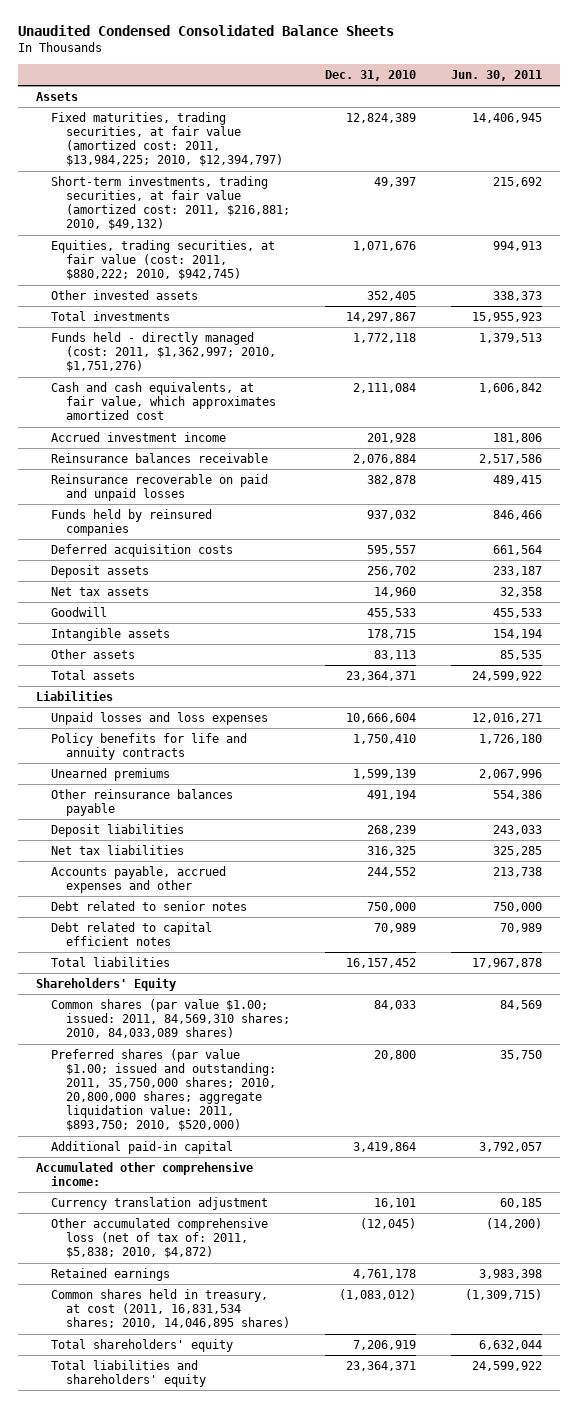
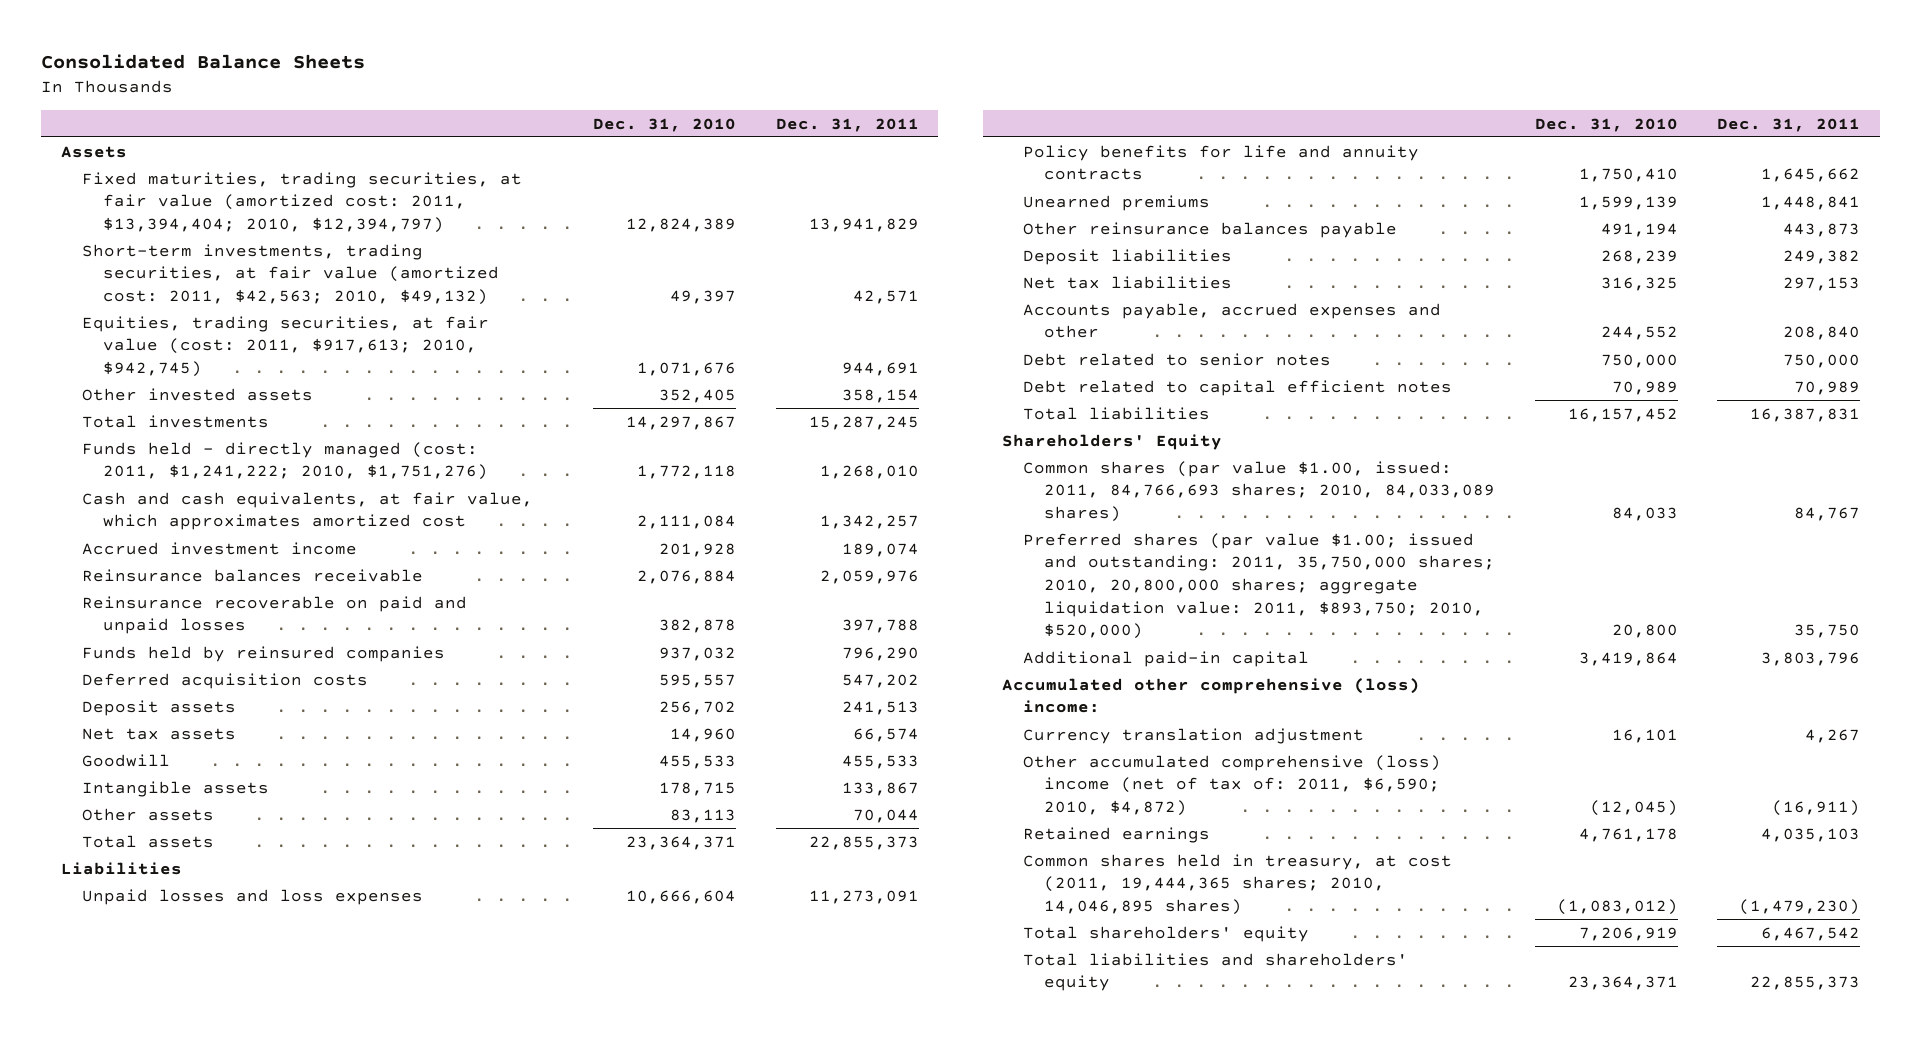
[18,25,395,37] Unaudited Condensed Consolidated Balance Sheets -> [41,54,366,70] Consolidated Balance Sheets
[451,69,543,81] Jun. 30, 2011 -> none
none -> [775,117,919,132] Dec. 31, 2011
[50,111,283,167] Fixed maturities, trading securities, at fair value (amortized cost: 2011, $13,984,225; 2010, $12,394,797) -> [81,171,522,233] Fixed maturities, trading securities, at fair value (amortized cost: 2011, $13,394,404; 2010, $12,394,797)
[50,175,290,231] Short-term investments, trading securities, at fair value (amortized cost: 2011, $216,881; 2010, $49,132) -> [81,243,499,305] Short-term investments, trading securities, at fair value (amortized cost: 2011, $42,563; 2010, $49,132)
[50,239,275,281] Equities, trading securities, at fair value (cost: 2011, $880,222; 2010, $942,745) -> [81,315,489,377] Equities, trading securities, at fair value (cost: 2011, $917,613; 2010, $942,745)
[50,331,276,373] Funds held - directly managed (cost: 2011, $1,362,997; 2010, $1,751,276) -> [81,441,488,481] Funds held - directly managed (cost: 2011, $1,241,222; 2010, $1,751,276)
[50,998,290,1039] Common shares (par value $1.00; issued: 2011, 84,569,310 shares; 2010, 84,033,089 shares) -> [1023,460,1496,522] Common shares (par value $1.00, issued: 2011, 84,766,693 shares; 2010, 84,033,089 shares)
[35,1161,253,1187] Accumulated other comprehensive income: -> [1002,677,1421,714] Accumulated other comprehensive (loss) income:
[50,1217,268,1259] Other accumulated comprehensive loss (net of tax of: 2011, $5,838; 2010, $4,872) -> [1023,754,1442,816] Other accumulated comprehensive (loss) income (net of tax of: 2011, $6,590; 2010, $4,872)
[50,1288,290,1329] Common shares held in treasury, at cost (2011, 16,831,534 shares; 2010, 14,046,895 shares) -> [1023,853,1453,915] Common shares held in treasury, at cost (2011, 19,444,365 shares; 2010, 14,046,895 shares)

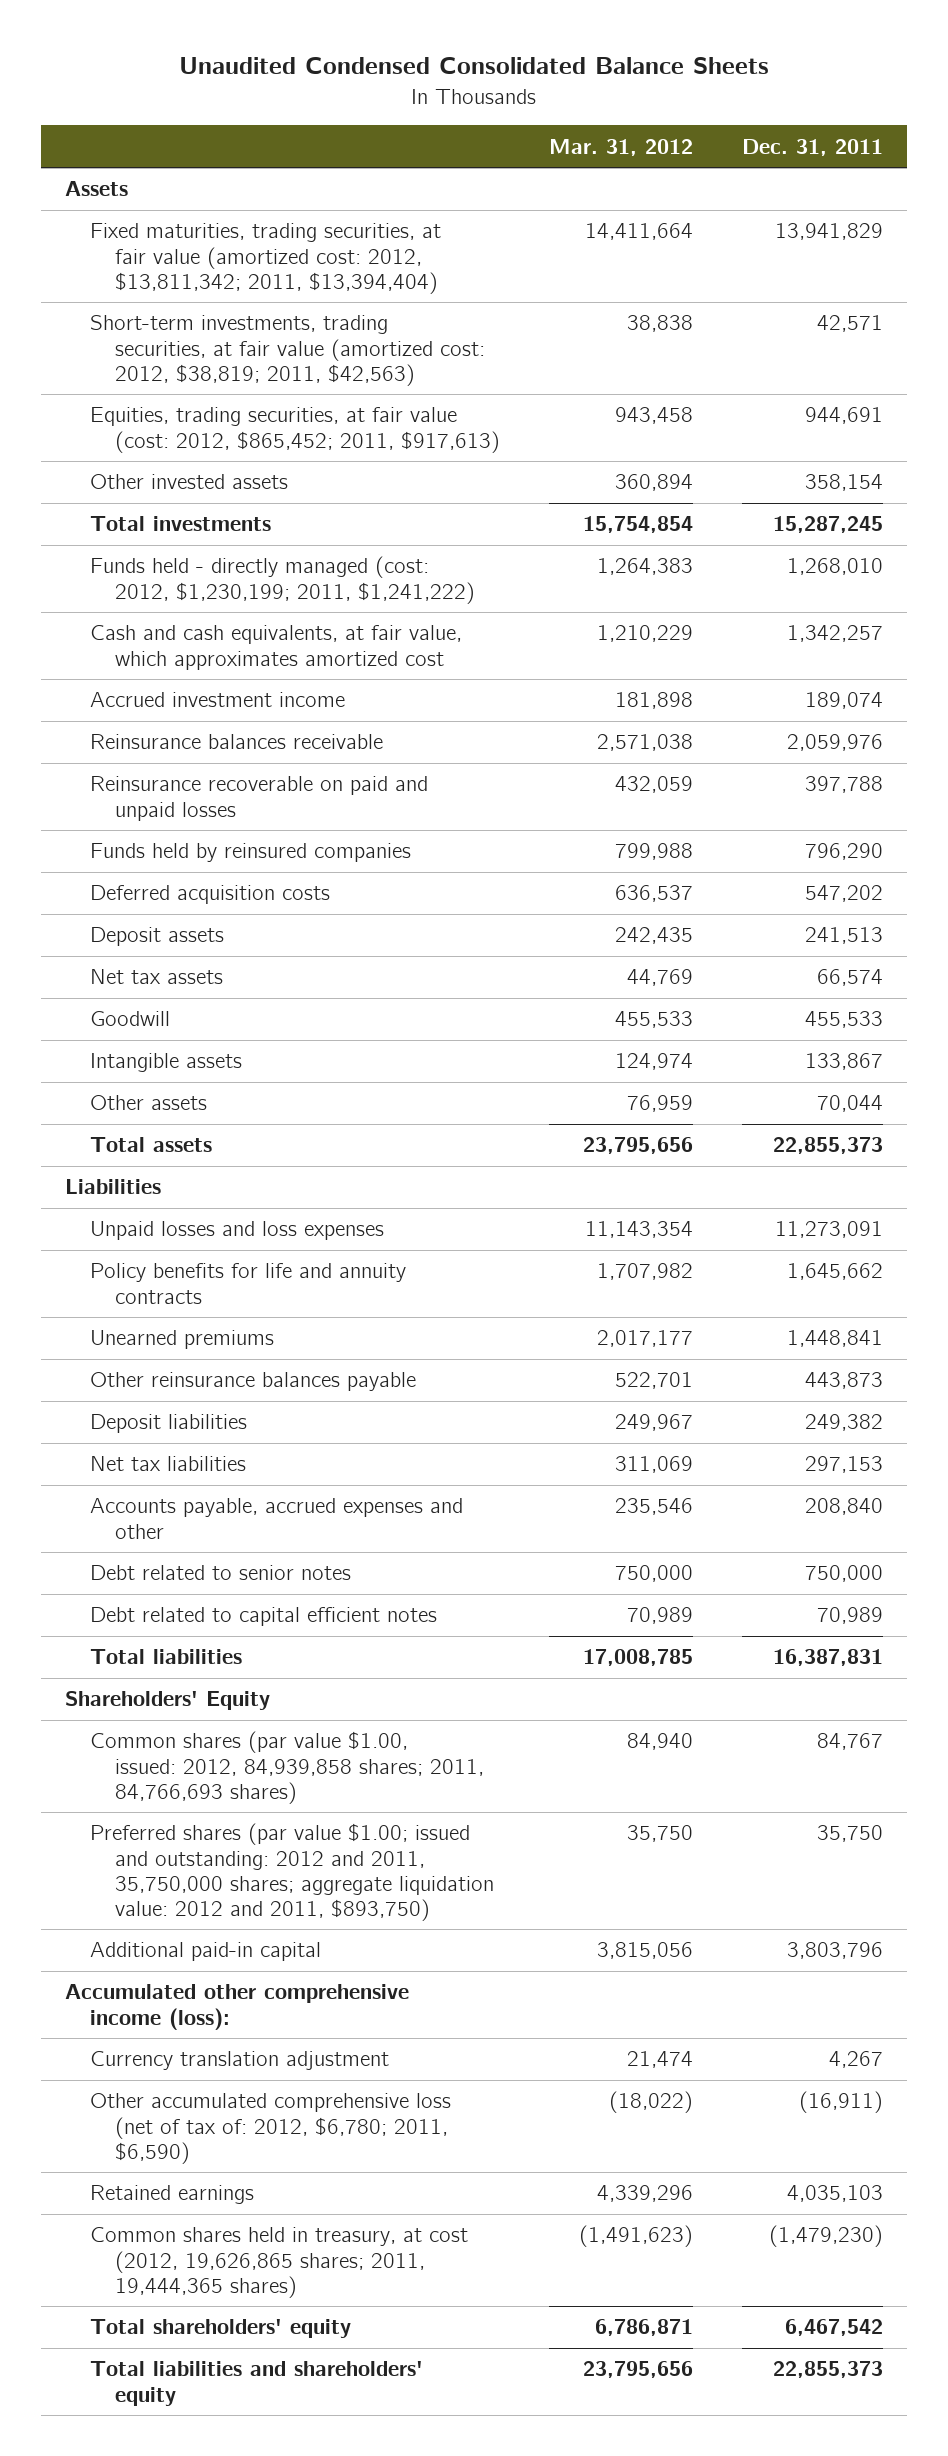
[41,54,366,70] Consolidated Balance Sheets -> [178,57,769,75] Unaudited Condensed Consolidated Balance Sheets
[593,117,737,132] Dec. 31, 2010 -> none
none -> [548,138,693,156] Mar. 31, 2012
[81,171,522,233] Fixed maturities, trading securities, at fair value (amortized cost: 2011, $13,394,404; 2010, $12,394,797) -> [89,223,441,294] Fixed maturities, trading securities, at fair value (amortized cost: 2012, $13,811,342; 2011, $13,394,404)
[81,243,499,305] Short-term investments, trading securities, at fair value (amortized cost: 2011, $42,563; 2010, $49,132) -> [89,315,485,386] Short-term investments, trading securities, at fair value (amortized cost: 2012, $38,819; 2011, $42,563)
[81,315,489,377] Equities, trading securities, at fair value (cost: 2011, $917,613; 2010, $942,745) -> [89,407,500,453] Equities, trading securities, at fair value (cost: 2012, $865,452; 2011, $917,613)
[81,441,488,481] Funds held - directly managed (cost: 2011, $1,241,222; 2010, $1,751,276) -> [89,556,475,604] Funds held - directly managed (cost: 2012, $1,230,199; 2011, $1,241,222)
[1023,460,1496,522] Common shares (par value $1.00, issued: 2011, 84,766,693 shares; 2010, 84,033,089 shares) -> [89,1731,484,1804] Common shares (par value $1.00, issued: 2012, 84,939,858 shares; 2011, 84,766,693 shares)
[1023,532,1496,640] Preferred shares (par value $1.00; issued and outstanding: 2011, 35,750,000 shares; 2010, 20,800,000 shares; aggregate liquidation value: 2011, $893,750; 2010, $520,000) -> [89,1823,494,1921] Preferred shares (par value $1.00; issued and outstanding: 2012 and 2011, 35,750,000 shares; aggregate liquidation value: 2012 and 2011, $893,750)
[1002,677,1421,714] Accumulated other comprehensive (loss) income: -> [65,1984,410,2030] Accumulated other comprehensive income (loss):
[1023,754,1442,816] Other accumulated comprehensive (loss) income (net of tax of: 2011, $6,590; 2010, $4,872) -> [89,2093,451,2164] Other accumulated comprehensive loss (net of tax of: 2012, $6,780; 2011, $6,590)
[1023,853,1453,915] Common shares held in treasury, at cost (2011, 19,444,365 shares; 2010, 14,046,895 shares) -> [89,2227,468,2298] Common shares held in treasury, at cost (2012, 19,626,865 shares; 2011, 19,444,365 shares)

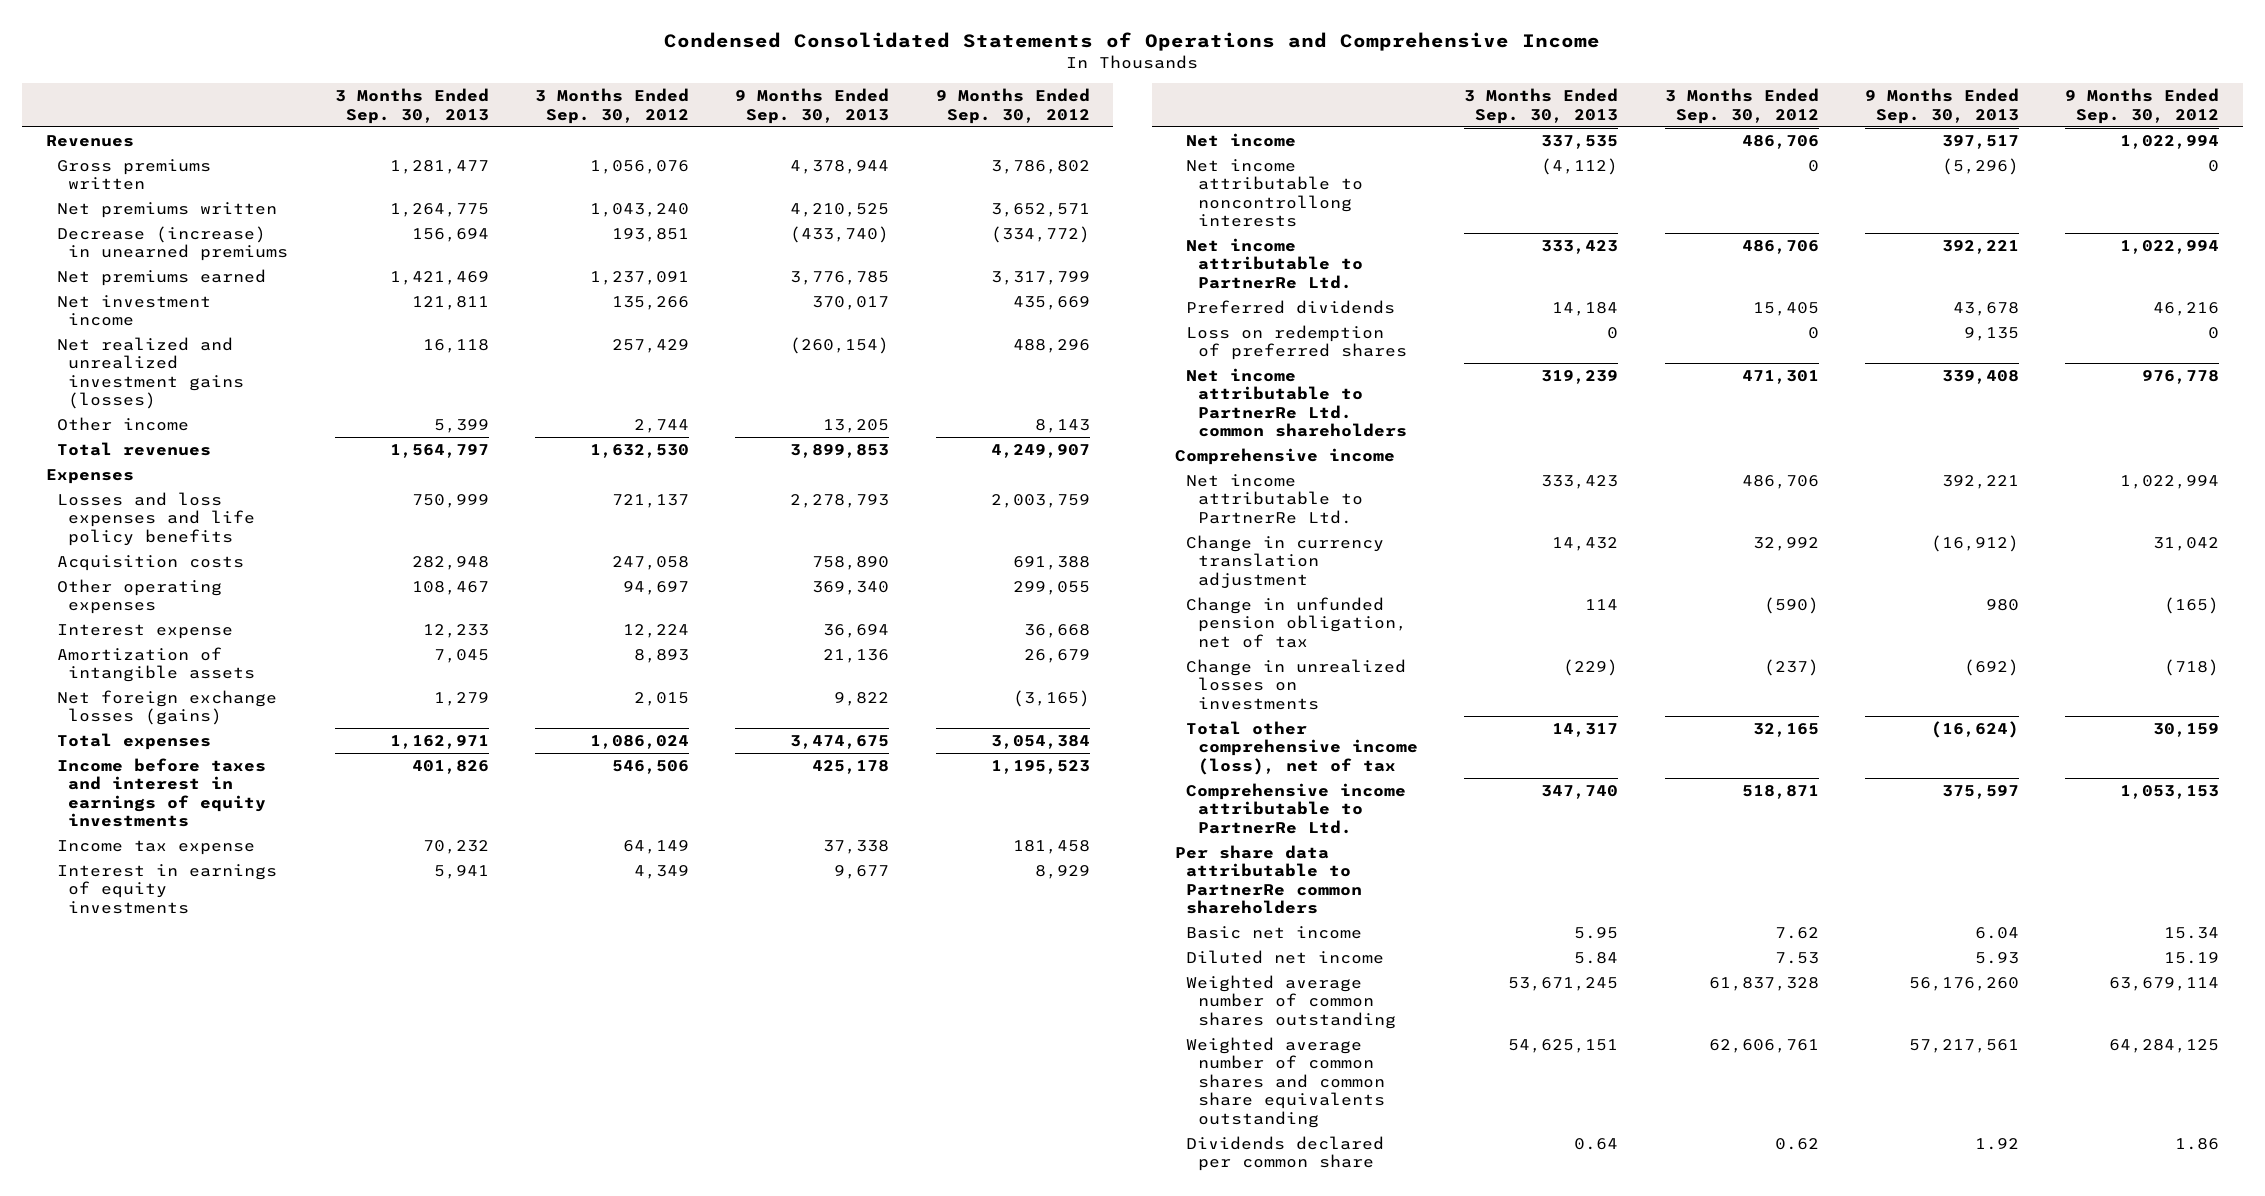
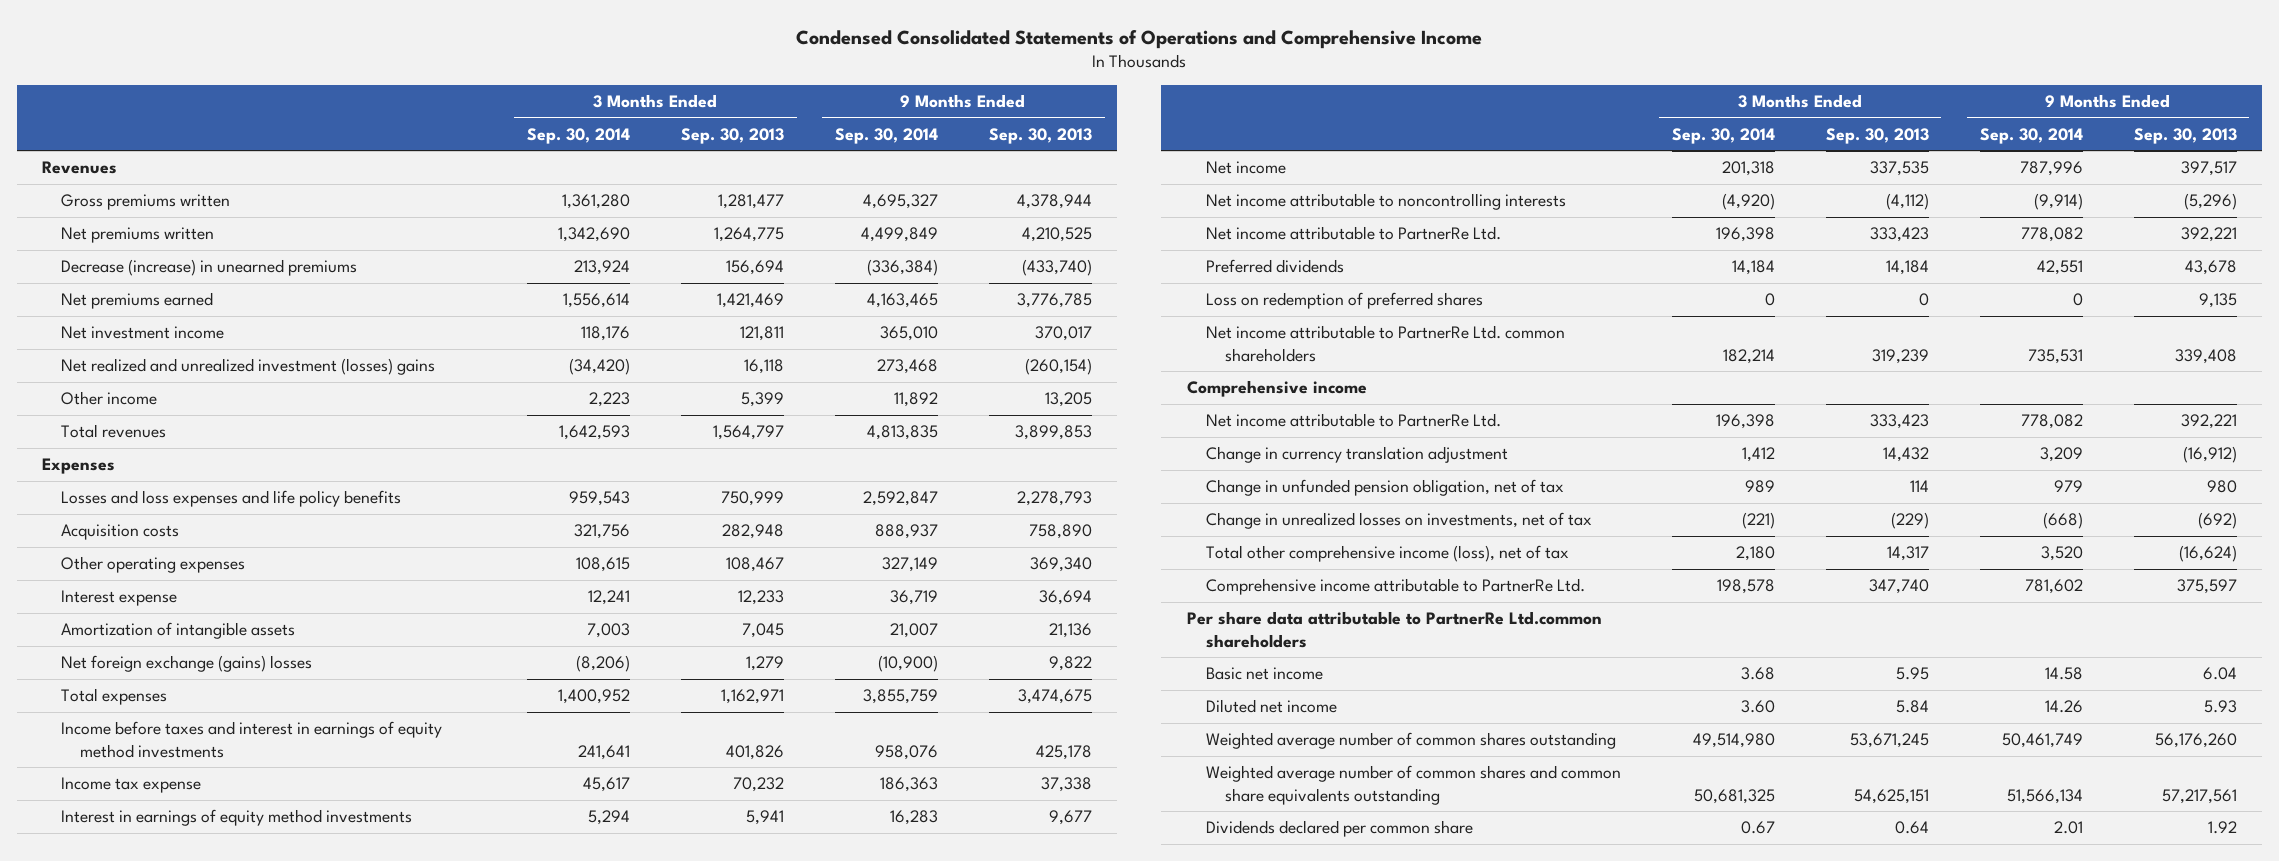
[535,88,690,124] 3 Months Ended Sep. 30, 2012 -> none
[935,88,1090,124] 9 Months Ended Sep. 30, 2012 -> none
none -> [526,127,630,144] Sep. 30, 2014
none -> [834,127,938,144] Sep. 30, 2014
[57,336,245,410] Net realized and unrealized investment gains (losses) -> [60,358,435,376] Net realized and unrealized investment (losses) gains
[57,689,278,726] Net foreign exchange losses (gains) -> [60,655,312,673] Net foreign exchange (gains) losses
[57,757,267,828] Income before taxes and interest in earnings of equity investments -> [60,721,442,758] Income before taxes and interest in earnings of equity method investments
[57,863,278,914] Interest in earnings of equity investments -> [60,809,412,827] Interest in earnings of equity method investments
[1186,158,1363,228] Net income attributable to noncontrollong interests -> [1205,193,1566,211] Net income attributable to noncontrolling interests
[1186,658,1407,710] Change in unrealized losses on investments -> [1205,512,1592,530] Change in unrealized losses on investments, net of tax
[1175,844,1363,915] Per share data attributable to PartnerRe common shareholders -> [1186,611,1602,648] Per share data attributable to PartnerRe Ltd.common shareholders

